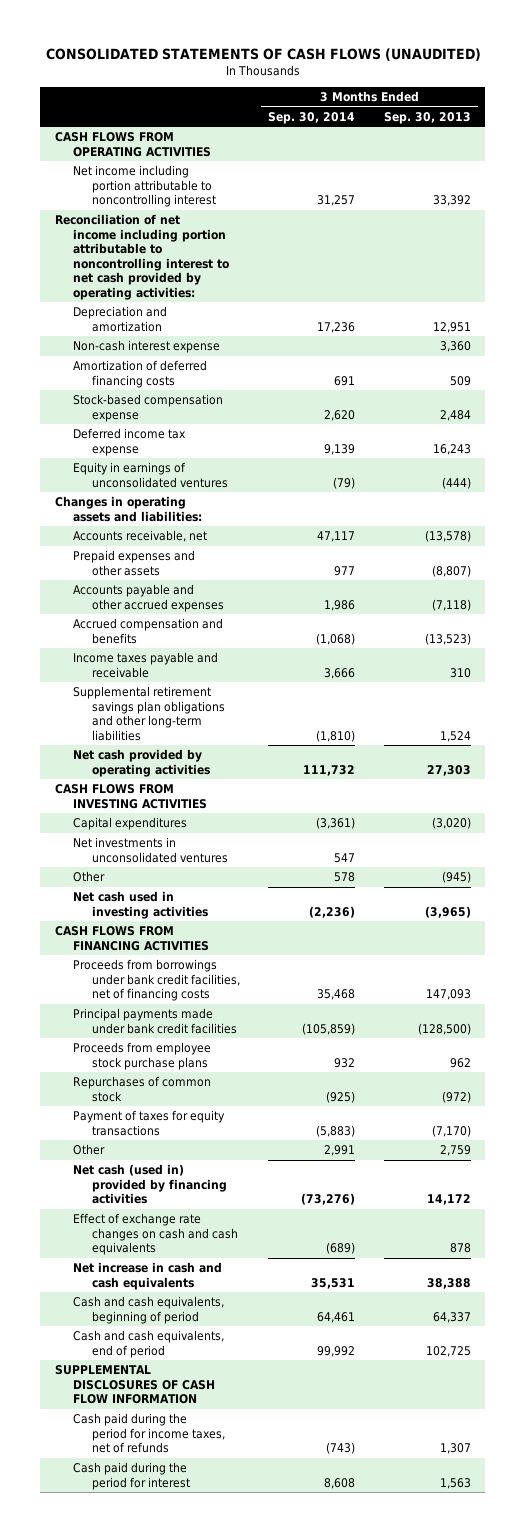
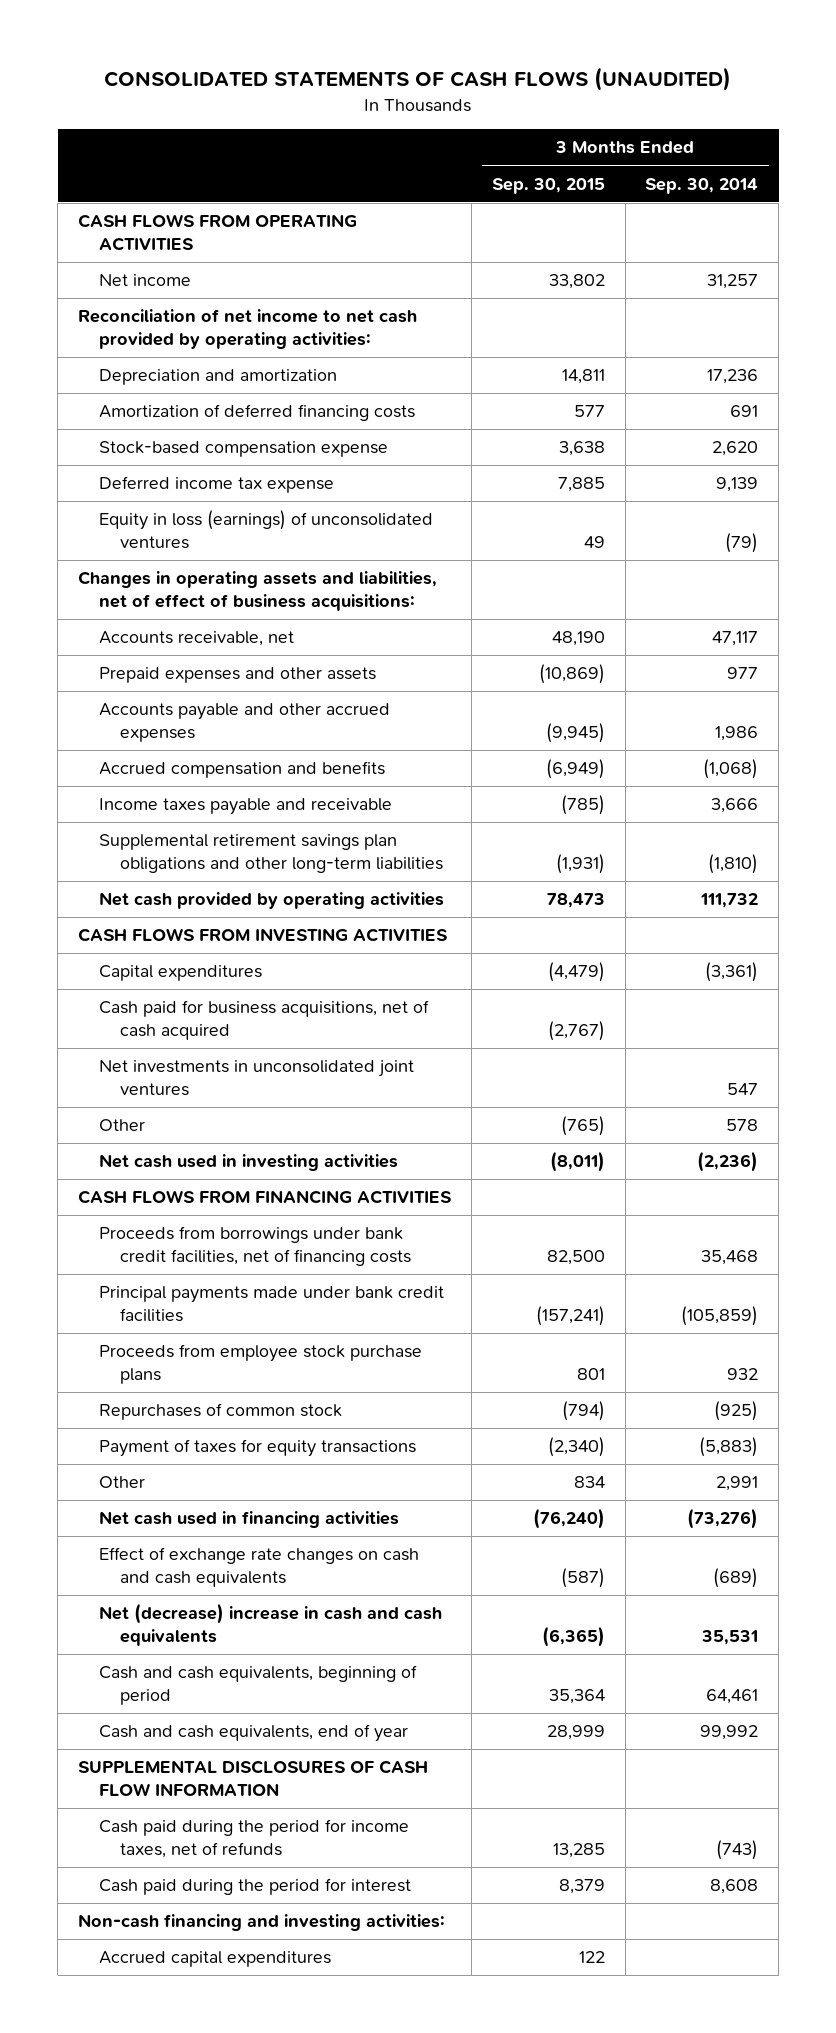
[384,111,472,124] Sep. 30, 2013 -> none
none -> [491,177,605,194] Sep. 30, 2015
[73,165,216,208] Net income including portion attributable to noncontrolling interest -> [99,274,192,287] Net income
[54,214,230,300] Reconciliation of net income including portion attributable to noncontrolling interest to net cash provided by operating activities: -> [78,309,418,349] Reconciliation of net income to net cash provided by operating activities:
[73,340,221,354] Non-cash interest expense -> none
[73,462,228,488] Equity in earnings of unconsolidated ventures -> [99,510,434,549] Equity in loss (earnings) of unconsolidated ventures
[54,496,203,522] Changes in operating assets and liabilities: -> [78,571,438,611] Changes in operating assets and liabilities, net of effect of business acquisitions:
none -> [99,1000,430,1040] Cash paid for business acquisitions, net of cash acquired
[73,837,228,863] Net investments in unconsolidated ventures -> [99,1060,415,1096] Net investments in unconsolidated joint ventures
[73,1164,227,1205] Net cash (used in) provided by financing activities -> [99,1511,400,1529] Net cash used in financing activities
[73,1262,223,1290] Net increase in cash and cash equivalents -> [99,1603,443,1646] Net (decrease) increase in cash and cash equivalents
[73,1330,225,1358] Cash and cash equivalents, end of period -> [99,1724,409,1743] Cash and cash equivalents, end of year
none -> [78,1914,446,1932] Non-cash financing and investing activities:
none -> [99,1951,332,1968] Accrued capital expenditures

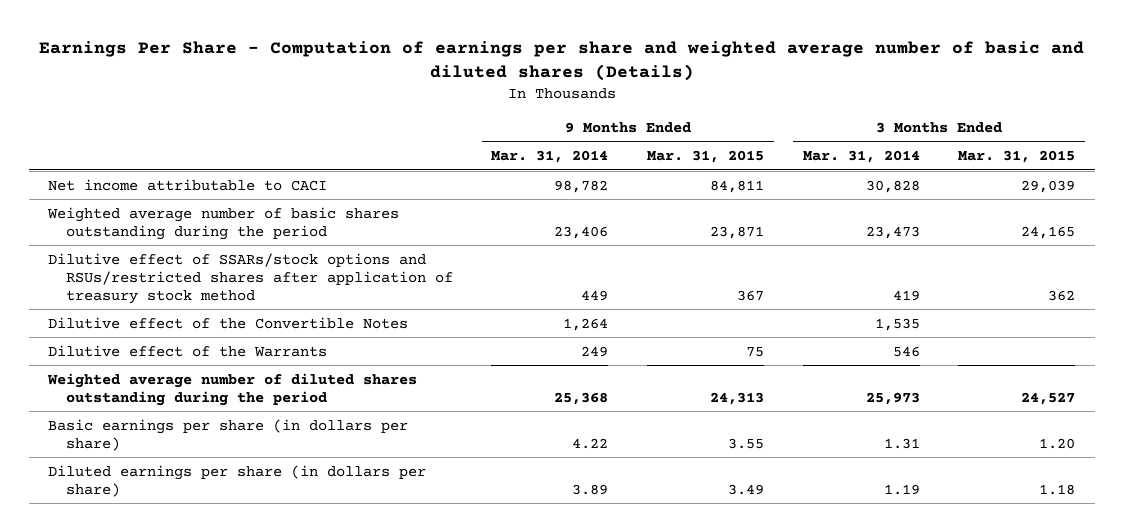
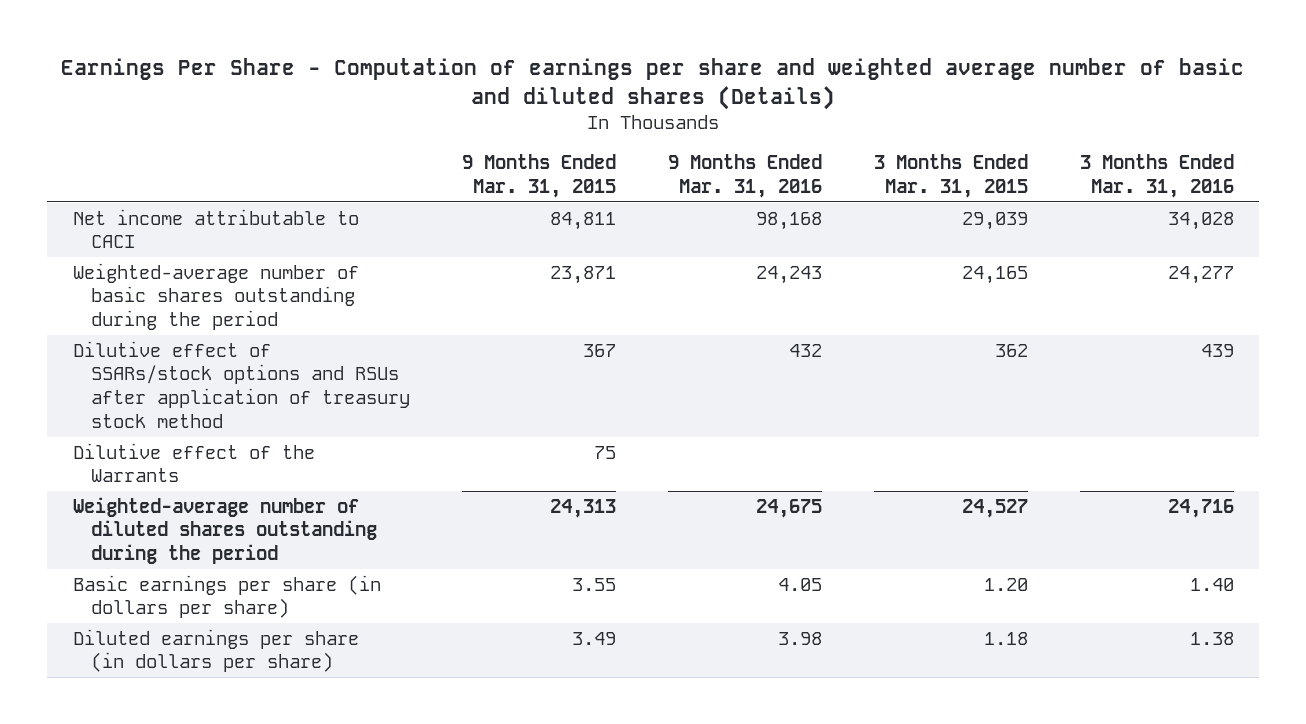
[491,150,609,164] Mar. 31, 2014 -> none
[802,150,920,164] Mar. 31, 2014 -> none
none -> [667,154,822,198] 9 Months Ended Mar. 31, 2016
none -> [1079,154,1234,198] 3 Months Ended Mar. 31, 2016
[48,316,409,329] Dilutive effect of the Convertible Notes -> none
[47,206,400,240] Weighted average number of basic shares outstanding during the period -> [72,262,359,331] Weighted-average number of basic shares outstanding during the period
[48,252,453,304] Dilutive effect of SSARs/stock options and RSUs/restricted shares after application of treasury stock method -> [72,340,410,428] Dilutive effect of SSARs/stock options and RSUs after application of treasury stock method
[47,372,418,406] Weighted average number of diluted shares outstanding during the period -> [72,496,377,565] Weighted-average number of diluted shares outstanding during the period

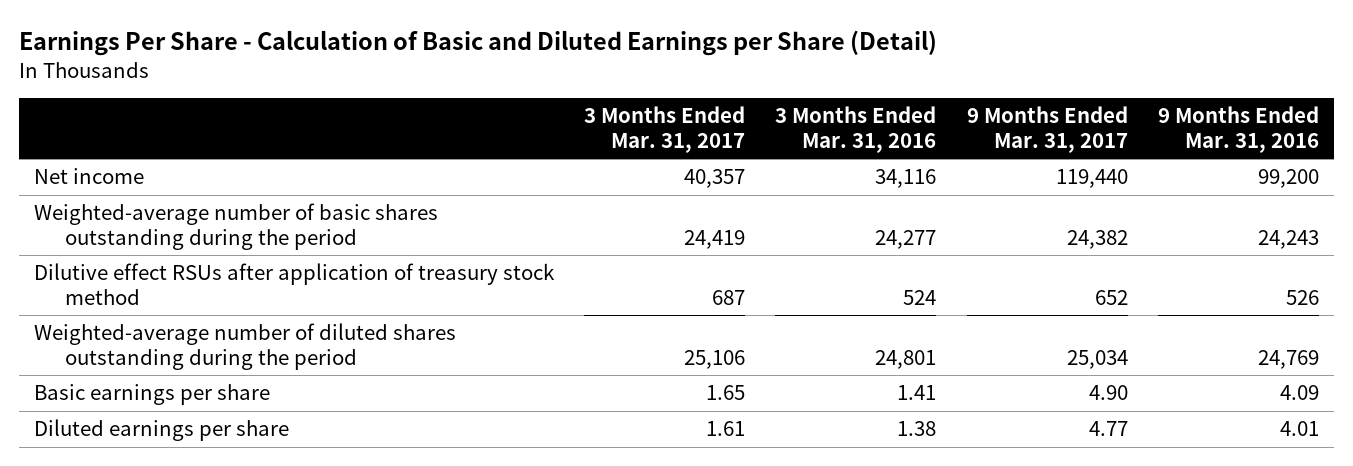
[61,58,1245,110] Earnings Per Share - Computation of earnings per share and weighted average number of basic and diluted shares (Details) -> [18,30,937,57] Earnings Per Share - Calculation of Basic and Diluted Earnings per Share (Detail)
[461,154,616,198] 9 Months Ended Mar. 31, 2015 -> none
[873,154,1028,198] 3 Months Ended Mar. 31, 2015 -> none
none -> [583,106,745,153] 3 Months Ended Mar. 31, 2017
none -> [966,106,1128,153] 9 Months Ended Mar. 31, 2017
[72,208,359,249] Net income attributable to CACI -> [33,168,144,185] Net income
[755,211,822,230] 98,168 -> [1257,169,1319,189] 99,200
[1167,211,1234,230] 34,028 -> [875,169,937,189] 34,116
[72,442,315,483] Dilutive effect of the Warrants -> none
[72,340,410,428] Dilutive effect of SSARs/stock options and RSUs after application of treasury stock method -> [33,263,555,305] Dilutive effect RSUs after application of treasury stock method
[788,343,822,357] 432 -> [1285,289,1319,305] 526
[1200,343,1234,357] 439 -> [903,289,937,305] 524
[755,498,822,518] 24,675 -> [1257,349,1319,369] 24,769
[1167,498,1234,518] 24,716 -> [875,349,937,369] 24,801
[72,574,381,619] Basic earnings per share (in dollars per share) -> [33,384,270,406] Basic earnings per share
[777,577,822,591] 4.05 -> [1279,385,1319,401] 4.09
[1189,577,1234,591] 1.40 -> [897,385,937,401] 1.41
[72,628,359,673] Diluted earnings per share (in dollars per share) -> [33,419,289,442] Diluted earnings per share
[777,631,822,645] 3.98 -> [1279,421,1319,437] 4.01

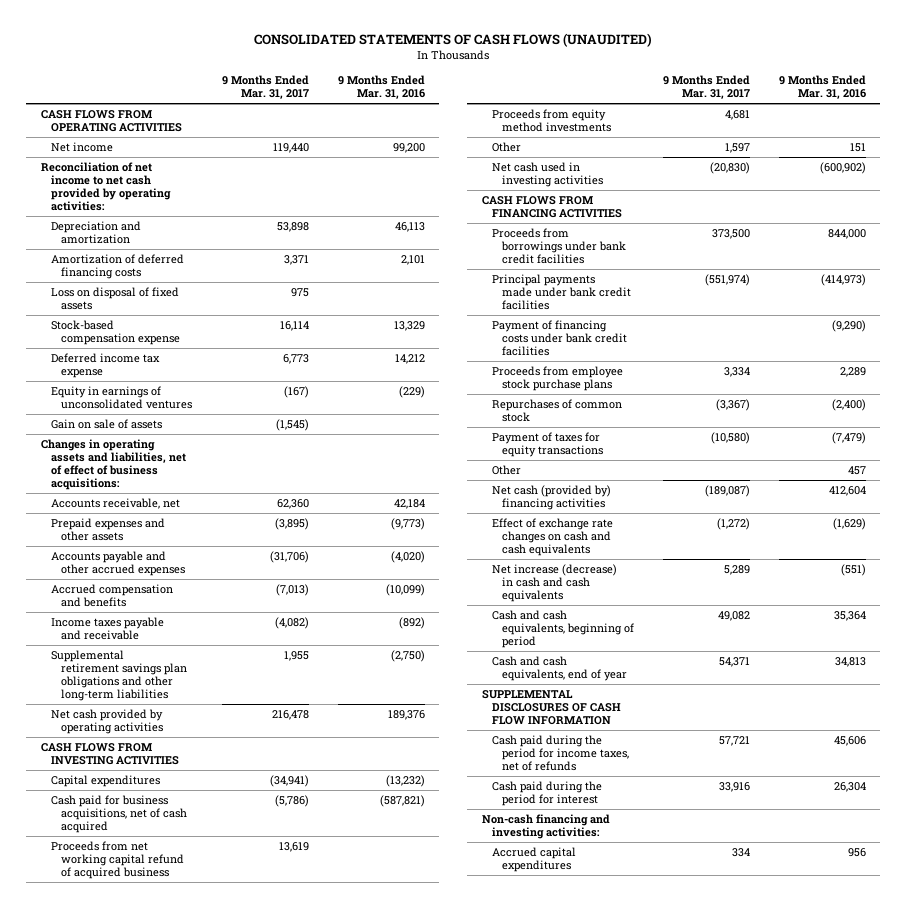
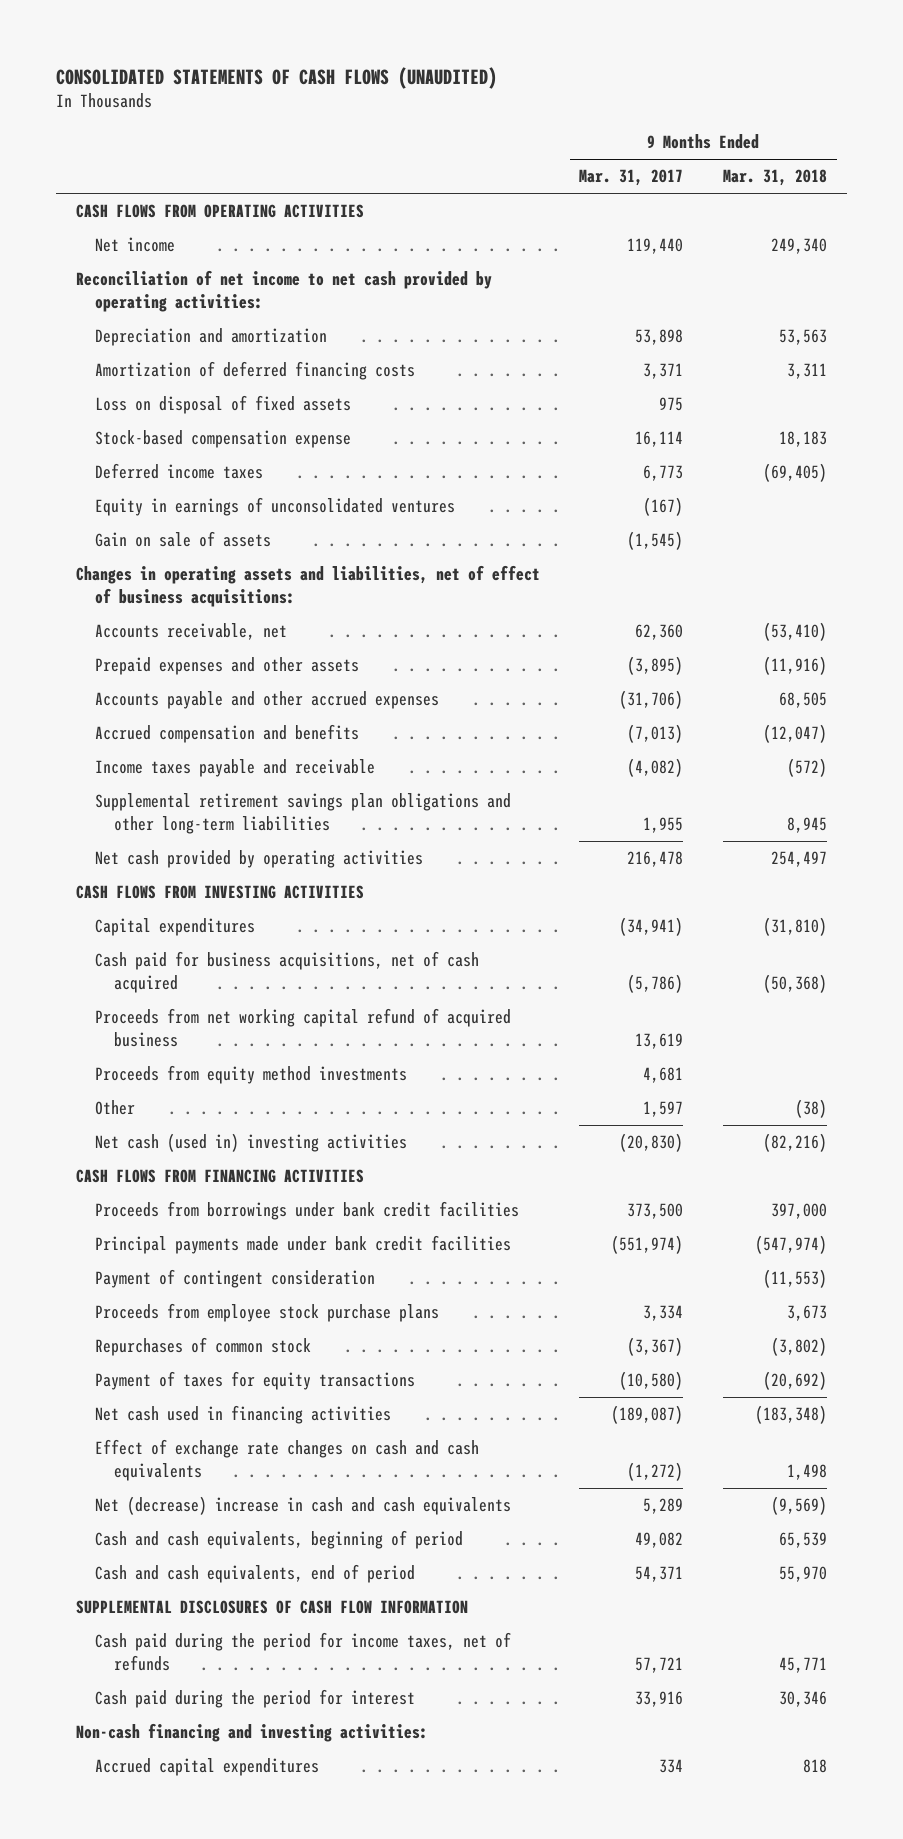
[337,75,425,100] 9 Months Ended Mar. 31, 2016 -> none
none -> [722,169,827,187] Mar. 31, 2018
[51,353,161,379] Deferred income tax expense -> [95,463,264,480] Deferred income taxes
[491,162,604,188] Net cash used in investing activities -> [95,1133,408,1153] Net cash (used in) investing activities
[491,320,628,357] Payment of financing costs under bank credit facilities -> none
none -> [95,1269,376,1289] Payment of contingent consideration
[491,465,521,476] Other -> none
[491,485,611,511] Net cash (provided by) financing activities -> [95,1405,392,1425] Net cash used in financing activities
[491,564,617,603] Net increase (decrease) in cash and cash equivalents -> [95,1496,512,1516] Net (decrease) increase in cash and cash equivalents
[491,656,628,682] Cash and cash equivalents, end of year -> [95,1564,416,1584] Cash and cash equivalents, end of period

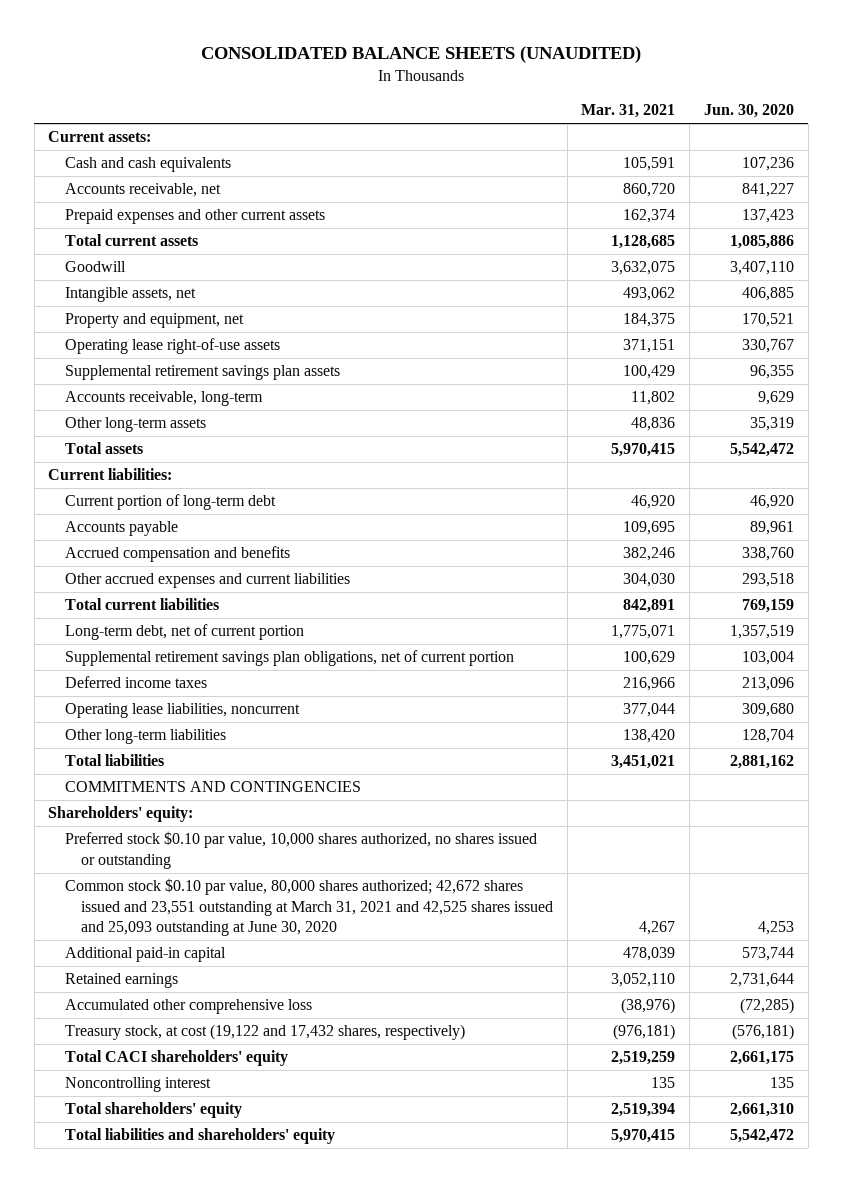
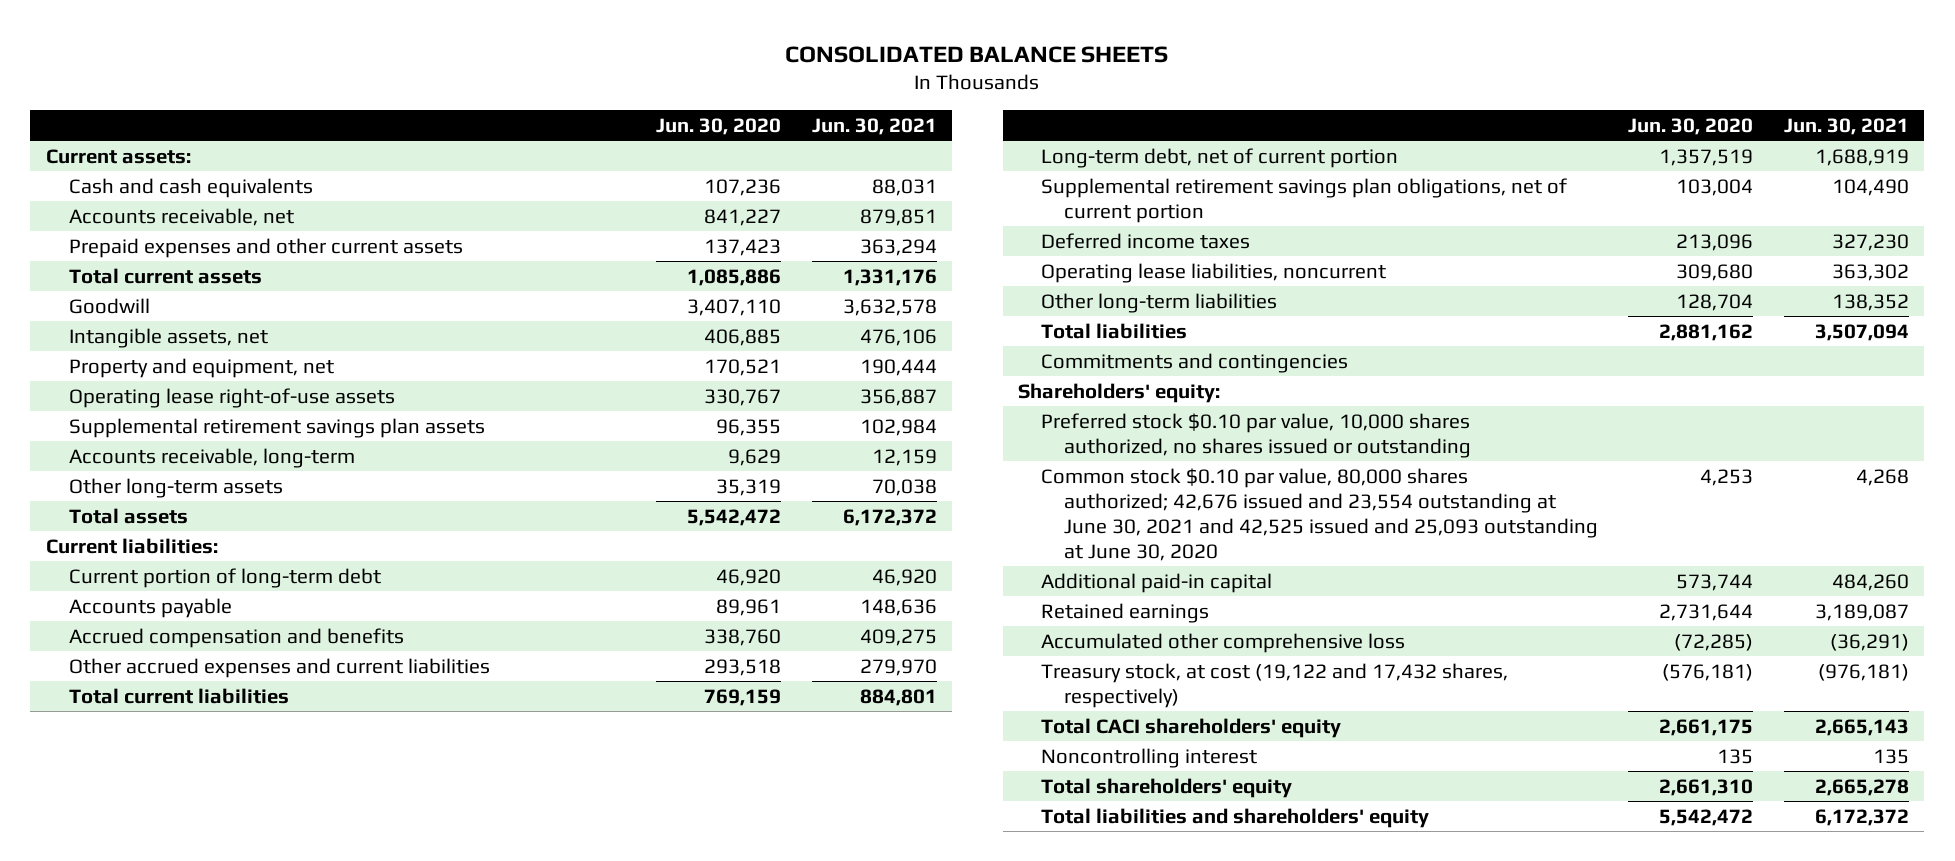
[201,46,642,64] CONSOLIDATED BALANCE SHEETS (UNAUDITED) -> [785,45,1169,63] CONSOLIDATED BALANCE SHEETS
[581,104,676,119] Mar. 31, 2021 -> none
none -> [811,117,937,135] Jun. 30, 2021
[64,781,361,793] COMMITMENTS AND CONTINGENCIES -> [1040,352,1348,373] Commitments and contingencies
[64,878,554,936] Common stock $0.10 par value, 80,000 shares authorized; 42,672 shares issued and 23,551 outstanding at March 31, 2021 and 42,525 shares issued and 25,093 outstanding at June 30, 2020 -> [1040,467,1598,561] Common stock $0.10 par value, 80,000 shares authorized; 42,676 issued and 23,554 outstanding at June 30, 2021 and 42,525 issued and 25,093 outstanding at June 30, 2020

